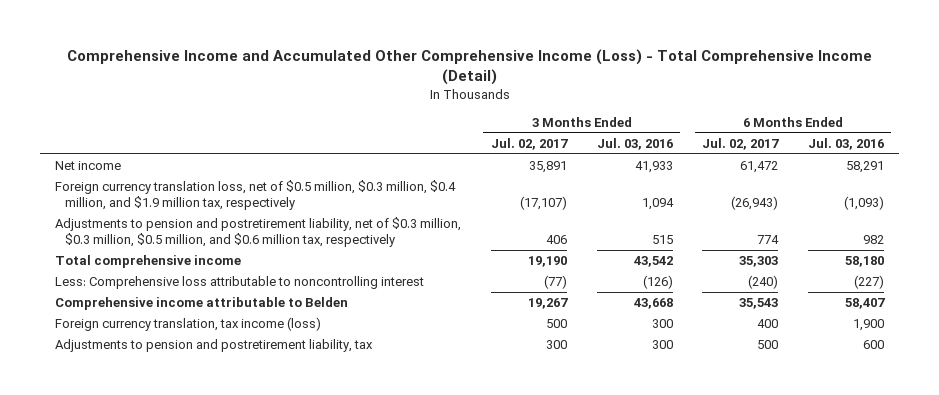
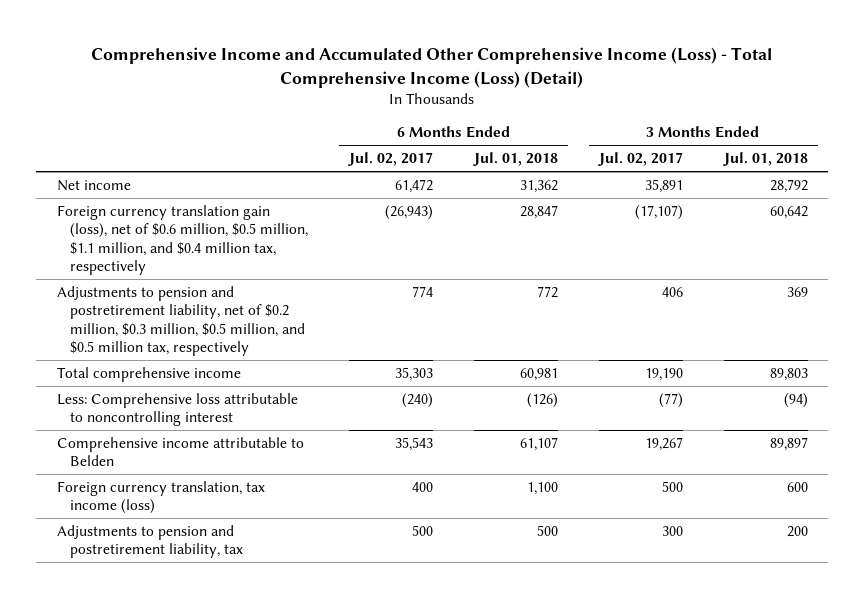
[66,48,872,85] Comprehensive Income and Accumulated Other Comprehensive Income (Loss) - Total Comprehensive Income (Detail) -> [91,47,773,88] Comprehensive Income and Accumulated Other Comprehensive Income (Loss) - Total Comprehensive Income (Loss) (Detail)
[596,137,673,150] Jul. 03, 2016 -> none
[807,137,884,150] Jul. 03, 2016 -> none
none -> [473,152,559,167] Jul. 01, 2018
none -> [722,152,808,167] Jul. 01, 2018
[55,180,457,211] Foreign currency translation loss, net of $0.5 million, $0.3 million, $0.4 million, and $1.9 million tax, respectively -> [56,204,309,276] Foreign currency translation gain (loss), net of $0.6 million, $0.5 million, $1.1 million, and $0.4 million tax, respectively
[55,217,462,248] Adjustments to pension and postretirement liability, net of $0.3 million, $0.3 million, $0.5 million, and $0.6 million tax, respectively -> [56,285,306,357] Adjustments to pension and postretirement liability, net of $0.2 million, $0.3 million, $0.5 million, and $0.5 million tax, respectively

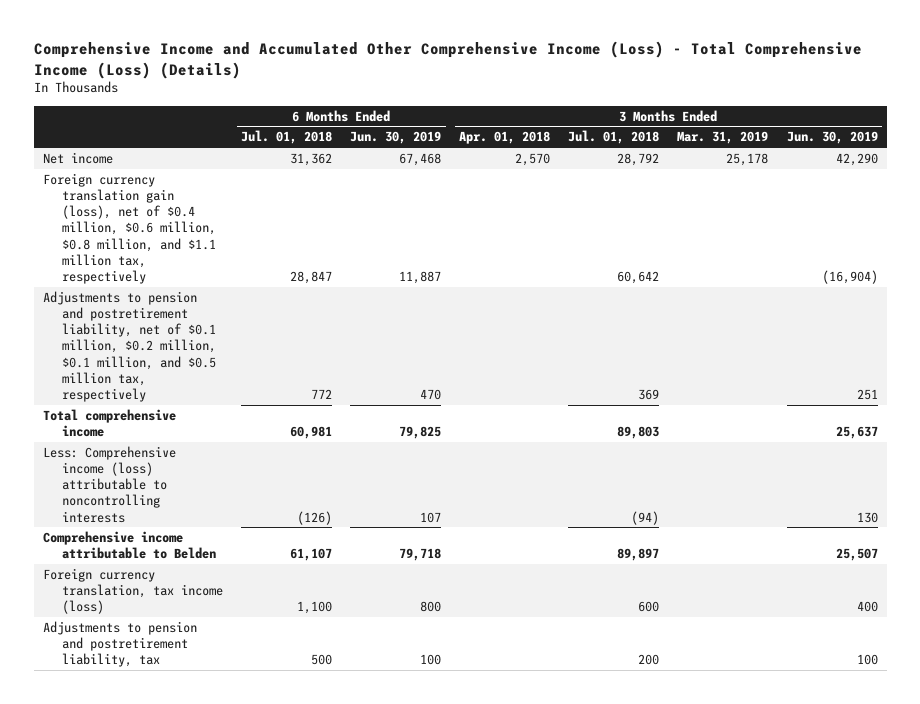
[91,47,773,88] Comprehensive Income and Accumulated Other Comprehensive Income (Loss) - Total Comprehensive Income (Loss) (Detail) -> [33,41,862,79] Comprehensive Income and Accumulated Other Comprehensive Income (Loss) - Total Comprehensive Income (Loss) (Details)
[348,152,434,167] Jul. 02, 2017 -> none
[597,152,683,167] Jul. 02, 2017 -> none
none -> [350,131,442,145] Jun. 30, 2019
none -> [459,131,551,145] Apr. 01, 2018
none -> [677,131,769,145] Mar. 31, 2019
none -> [786,131,878,145] Jun. 30, 2019
[56,204,309,276] Foreign currency translation gain (loss), net of $0.6 million, $0.5 million, $1.1 million, and $0.4 million tax, respectively -> [42,172,217,284] Foreign currency translation gain (loss), net of $0.4 million, $0.6 million, $0.8 million, and $1.1 million tax, respectively
[56,285,306,357] Adjustments to pension and postretirement liability, net of $0.2 million, $0.3 million, $0.5 million, and $0.5 million tax, respectively -> [42,290,217,402] Adjustments to pension and postretirement liability, net of $0.1 million, $0.2 million, $0.1 million, and $0.5 million tax, respectively
[56,392,298,427] Less: Comprehensive loss attributable to noncontrolling interest -> [42,445,176,523] Less: Comprehensive income (loss) attributable to noncontrolling interests

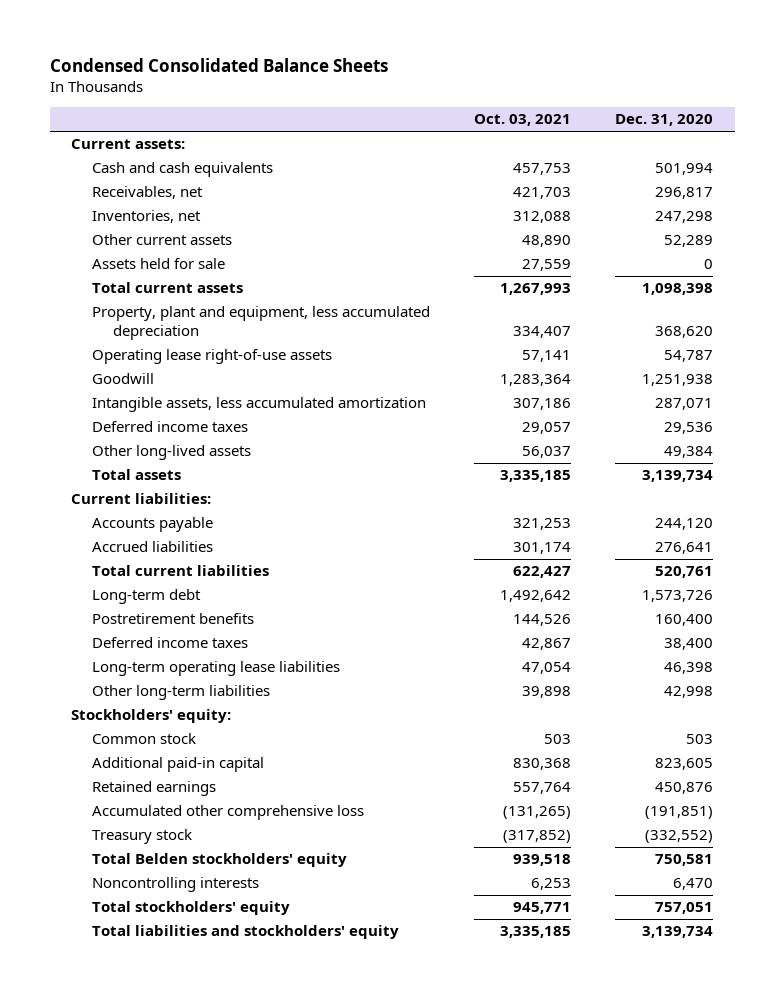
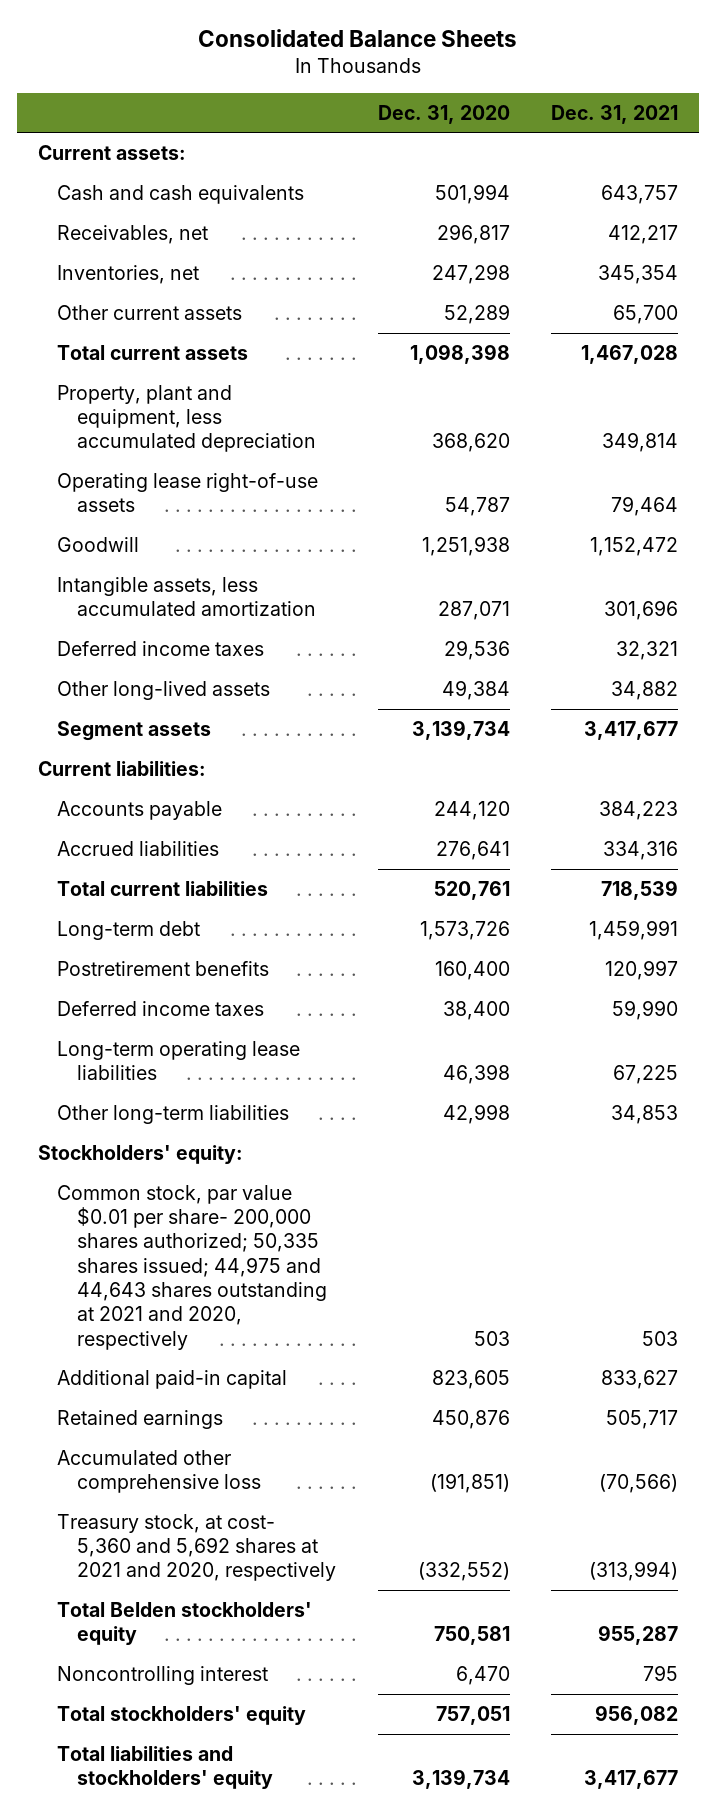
[49,58,388,73] Condensed Consolidated Balance Sheets -> [198,29,518,48] Consolidated Balance Sheets
[473,114,571,127] Oct. 03, 2021 -> none
none -> [551,104,679,124] Dec. 31, 2021
[92,258,226,270] Assets held for sale -> none
[92,469,182,481] Total assets -> [57,720,212,741] Segment assets
[92,733,197,745] Common stock -> [57,1184,327,1350] Common stock, par value $0.01 per share- 200,000 shares authorized; 50,335 shares issued; 44,975 and 44,643 shares outstanding at 2021 and 2020, respectively
[92,829,193,845] Treasury stock -> [57,1513,336,1582] Treasury stock, at cost- 5,360 and 5,692 shares at 2021 and 2020, respectively
[92,877,260,893] Noncontrolling interests -> [57,1665,269,1685] Noncontrolling interest

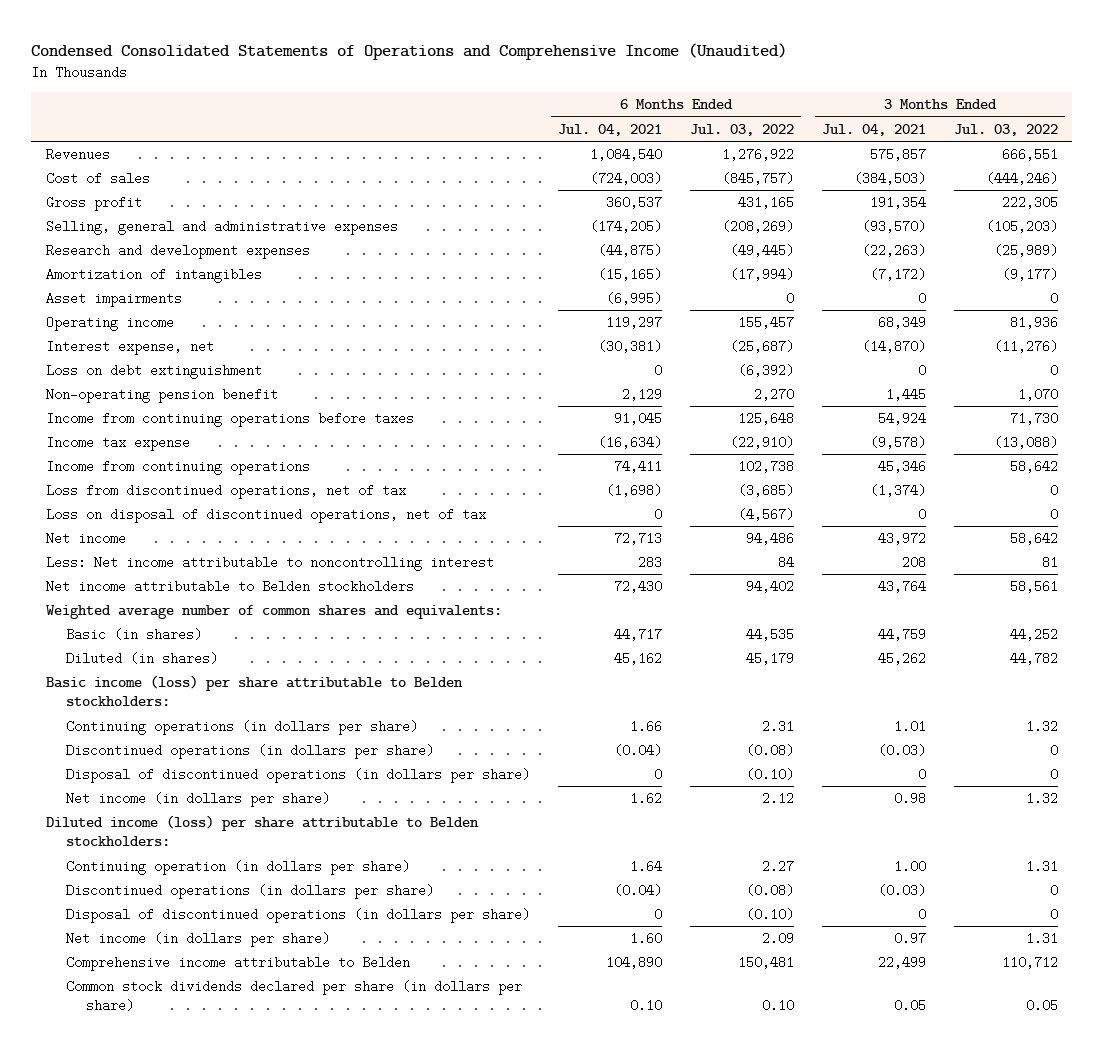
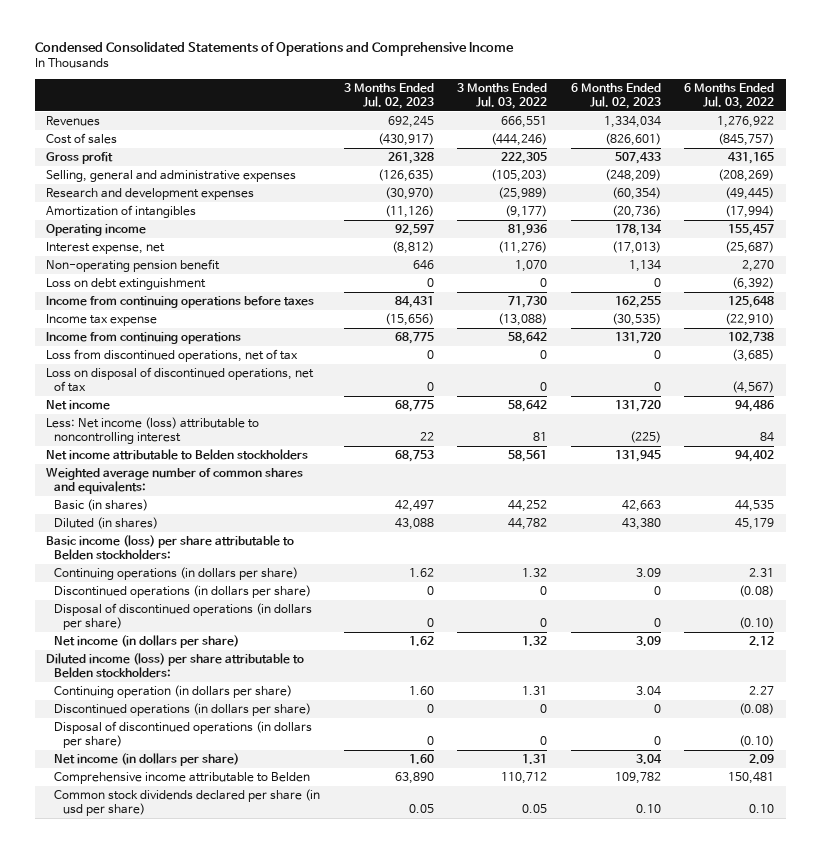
[31,42,788,60] Condensed Consolidated Statements of Operations and Comprehensive Income (Unaudited) -> [34,41,514,57] Condensed Consolidated Statements of Operations and Comprehensive Income
[557,123,662,136] Jul. 04, 2021 -> none
[822,123,927,136] Jul. 04, 2021 -> none
none -> [343,82,434,109] 3 Months Ended Jul. 02, 2023
none -> [570,82,661,109] 6 Months Ended Jul. 02, 2023
[45,291,182,307] Asset impairments -> none
[45,363,262,379] Loss on debt extinguishment -> [46,277,207,290] Loss on debt extinguishment
[45,555,494,571] Less: Net income attributable to noncontrolling interest -> [46,416,260,445] Less: Net income (loss) attributable to noncontrolling interest
[65,979,522,1013] Common stock dividends declared per share (in dollars per share) -> [54,788,321,817] Common stock dividends declared per share (in usd per share)

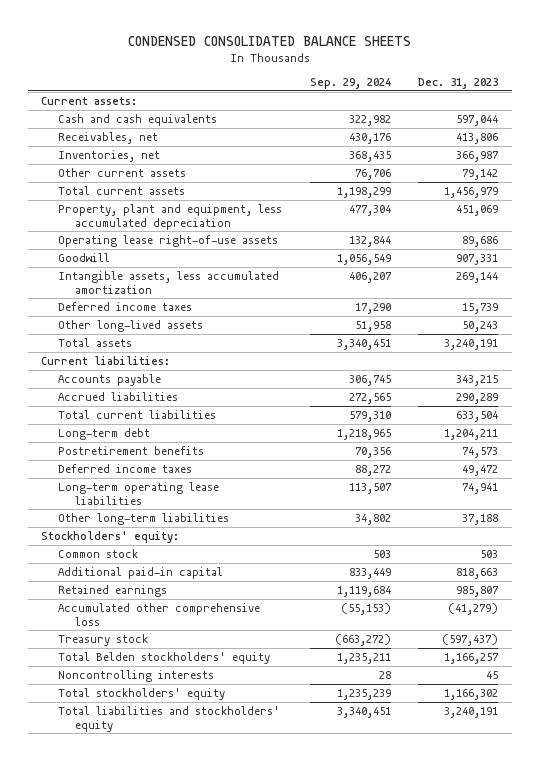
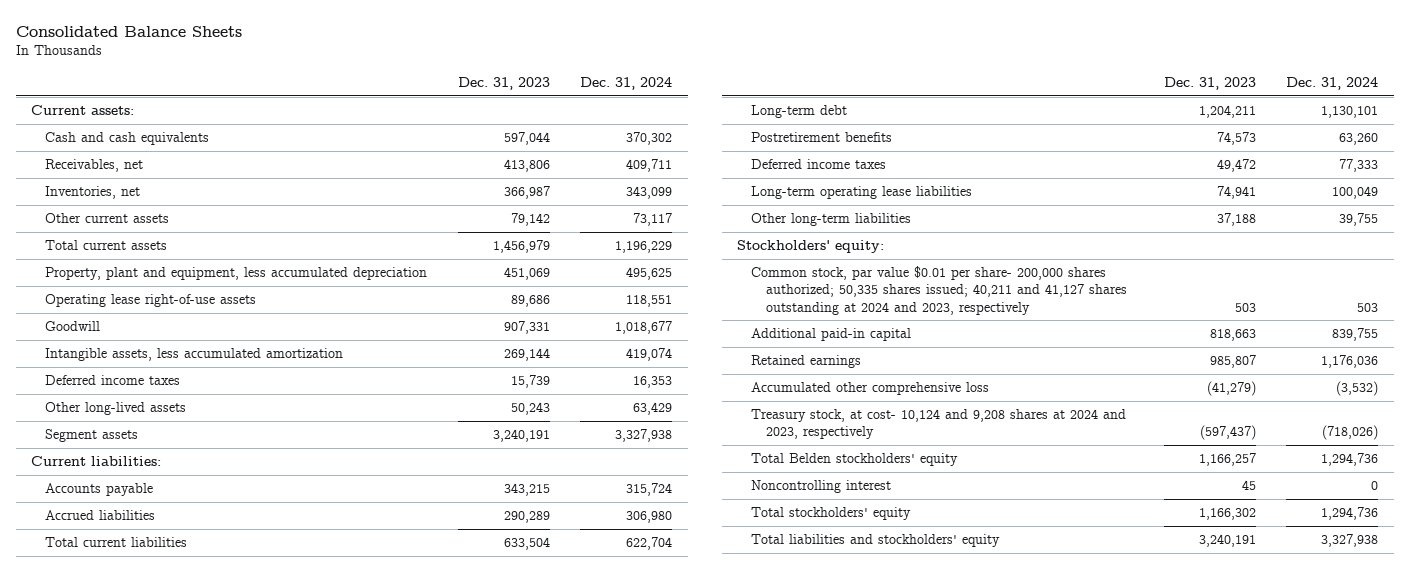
[127,35,411,46] CONDENSED CONSOLIDATED BALANCE SHEETS -> [15,25,242,37] Consolidated Balance Sheets
[309,78,391,90] Sep. 29, 2024 -> none
none -> [580,77,673,91] Dec. 31, 2024
[58,337,133,347] Total assets -> [45,429,139,443] Segment assets
[58,548,139,558] Common stock -> [751,266,1127,315] Common stock, par value $0.01 per share- 200,000 shares authorized; 50,335 shares issued; 40,211 and 41,127 shares outstanding at 2024 and 2023, respectively
[58,633,149,646] Treasury stock -> [751,409,1127,440] Treasury stock, at cost- 10,124 and 9,208 shares at 2024 and 2023, respectively
[58,669,215,682] Noncontrolling interests -> [751,480,892,494] Noncontrolling interest

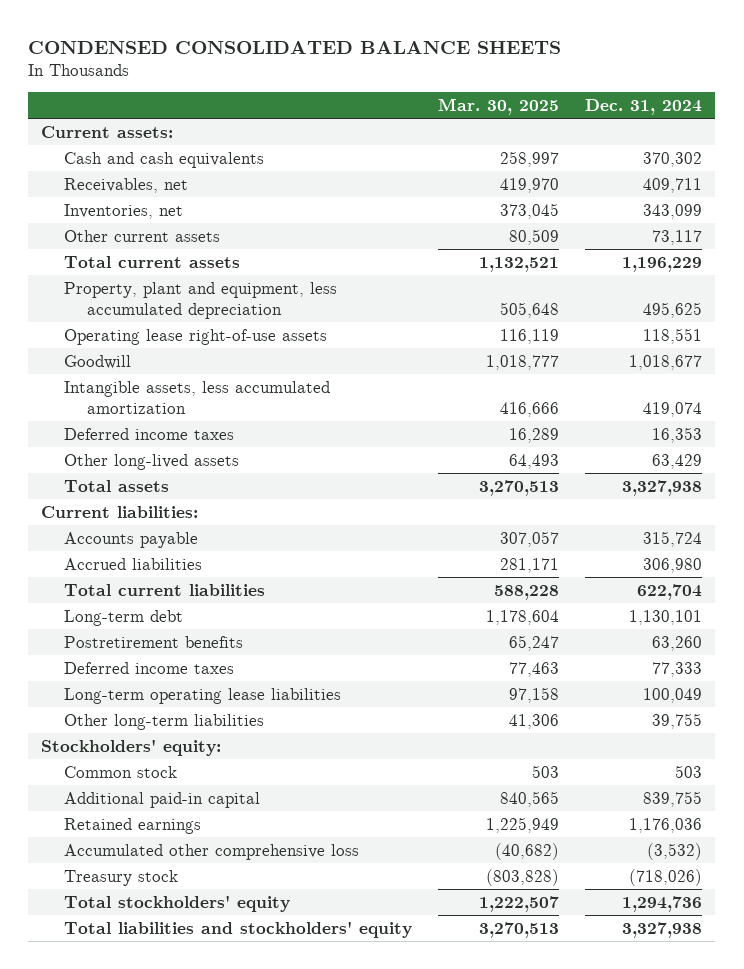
[15,25,242,37] Consolidated Balance Sheets -> [28,40,562,54] CONDENSED CONSOLIDATED BALANCE SHEETS
[457,77,550,91] Dec. 31, 2023 -> none
none -> [438,97,560,115] Mar. 30, 2025
[45,429,139,443] Segment assets -> [64,479,170,492] Total assets
[751,266,1127,315] Common stock, par value $0.01 per share- 200,000 shares authorized; 50,335 shares issued; 40,211 and 41,127 shares outstanding at 2024 and 2023, respectively -> [64,765,178,778] Common stock
[751,453,959,467] Total Belden stockholders' equity -> none
[751,480,892,494] Noncontrolling interest -> none
[751,409,1127,440] Treasury stock, at cost- 10,124 and 9,208 shares at 2024 and 2023, respectively -> [64,869,179,886] Treasury stock

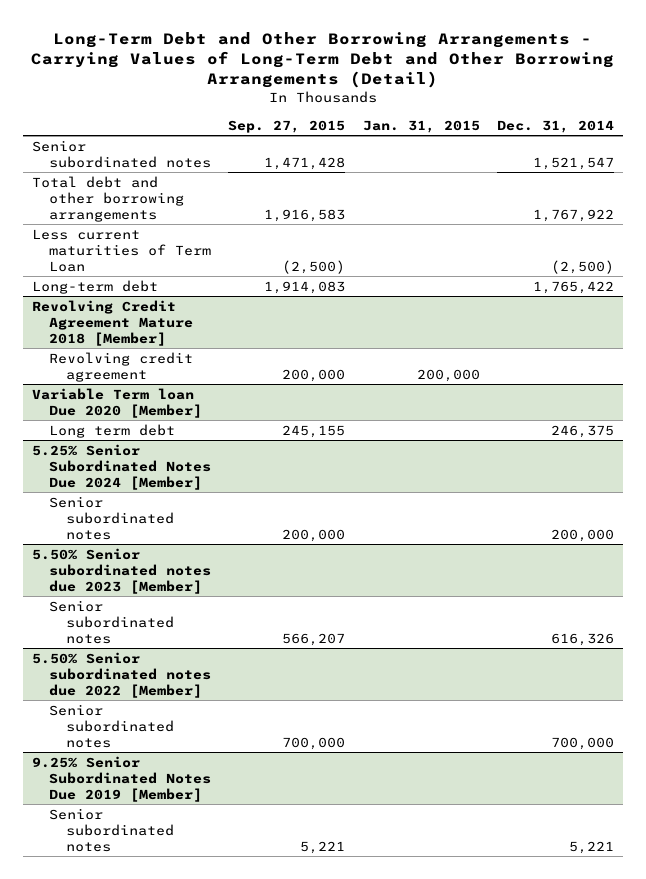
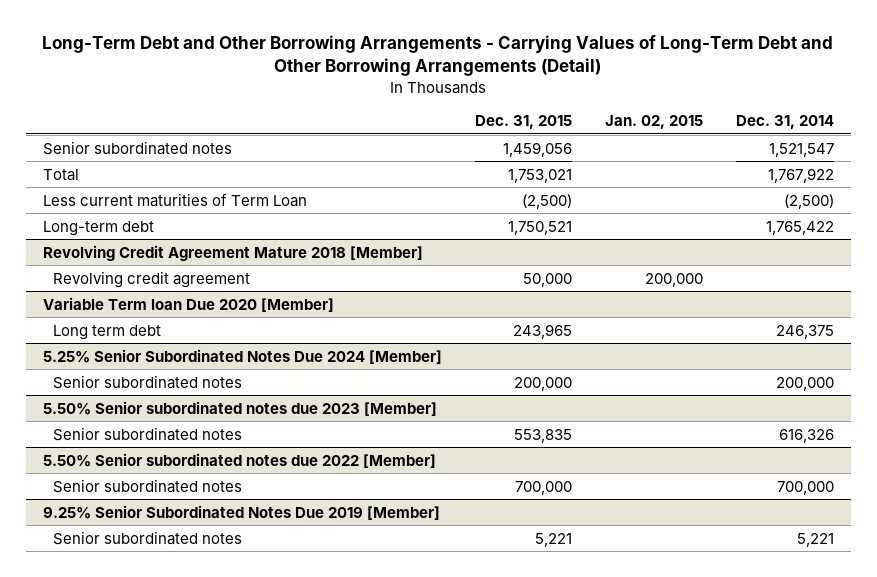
[228,119,346,133] Sep. 27, 2015 -> none
[362,119,480,133] Jan. 31, 2015 -> none
none -> [474,115,572,130] Dec. 31, 2015
none -> [605,115,704,130] Jan. 02, 2015
[32,175,184,222] Total debt and other borrowing arrangements -> [42,168,79,181] Total

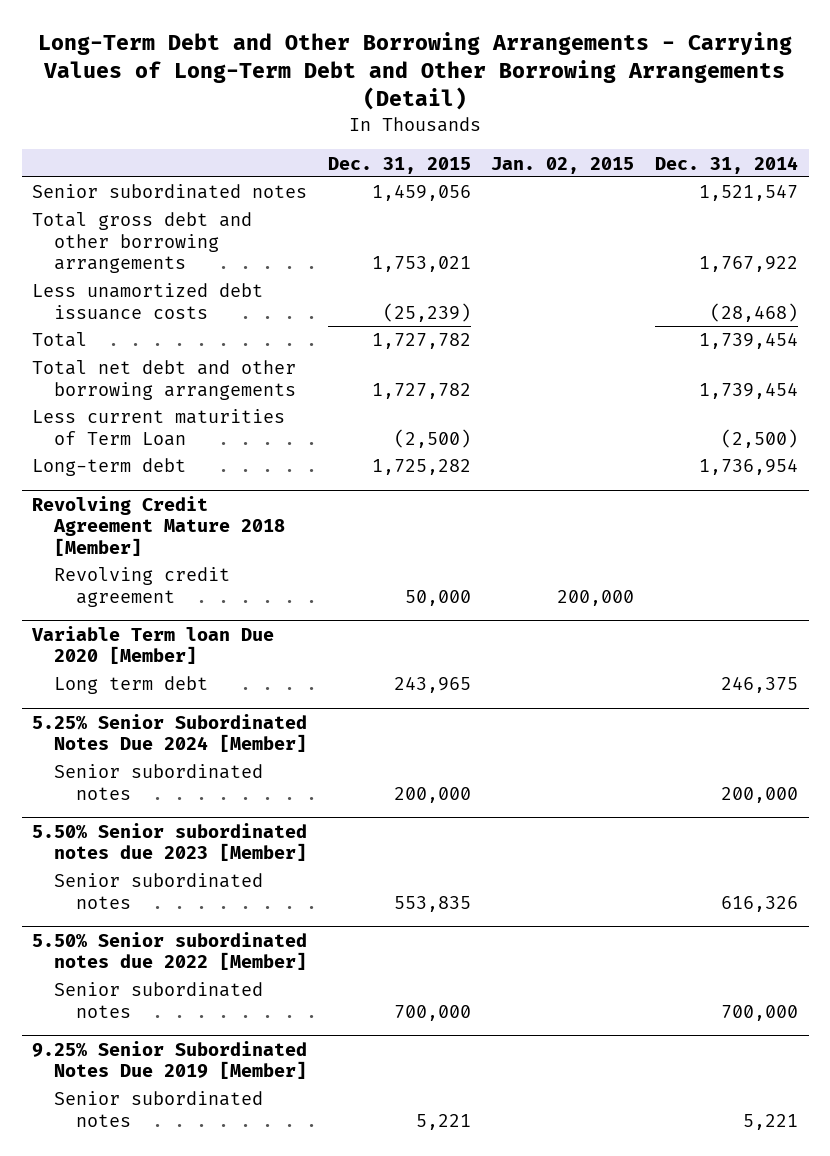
none -> [31,212,252,274] Total gross debt and other borrowing arrangements
none -> [31,283,263,320] Less unamortized debt issuance costs
[507,168,572,183] 1,753,021 -> [371,333,471,350] 1,727,782
[768,167,835,183] 1,767,922 -> [699,333,799,350] 1,739,454
none -> [31,360,296,400] Total net debt and other borrowing arrangements
[507,220,572,235] 1,750,521 -> [371,459,471,476] 1,725,282
[766,220,835,235] 1,765,422 -> [699,459,799,476] 1,736,954

